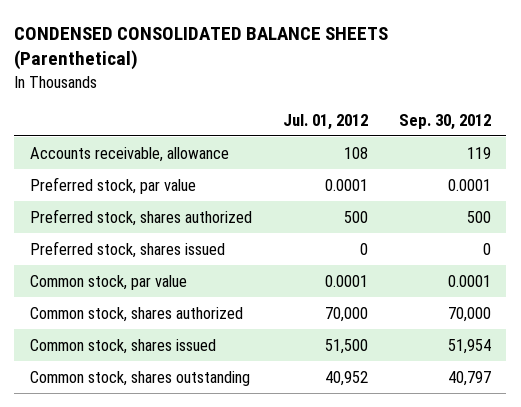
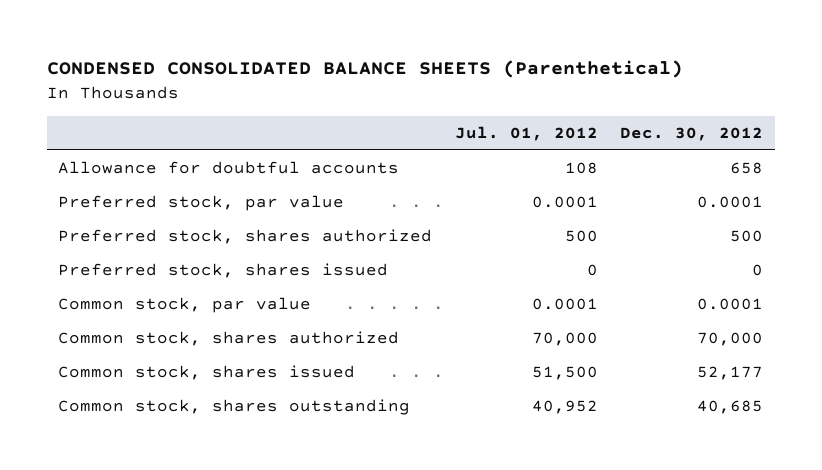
[398,113,491,130] Sep. 30, 2012 -> none
none -> [620,126,764,141] Dec. 30, 2012
[29,146,229,162] Accounts receivable, allowance -> [58,161,400,175] Allowance for doubtful accounts

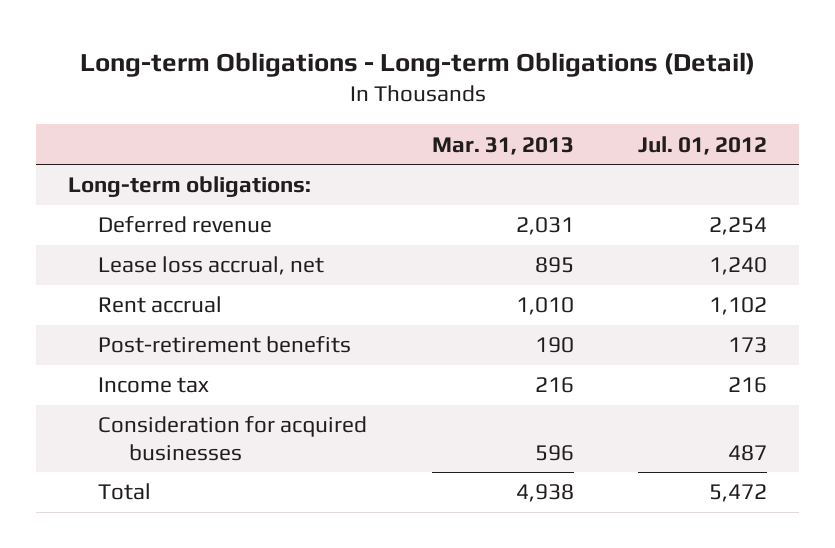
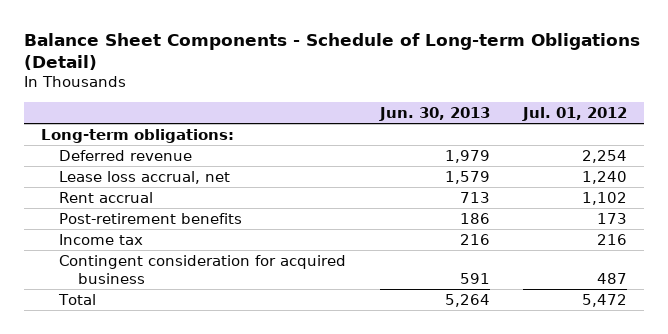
[79,51,755,77] Long-term Obligations - Long-term Obligations (Detail) -> [23,32,640,71] Balance Sheet Components - Schedule of Long-term Obligations (Detail)
[431,136,574,155] Mar. 31, 2013 -> none
none -> [378,106,490,121] Jun. 30, 2013
[98,416,368,461] Consideration for acquired businesses -> [59,254,347,284] Contingent consideration for acquired business

